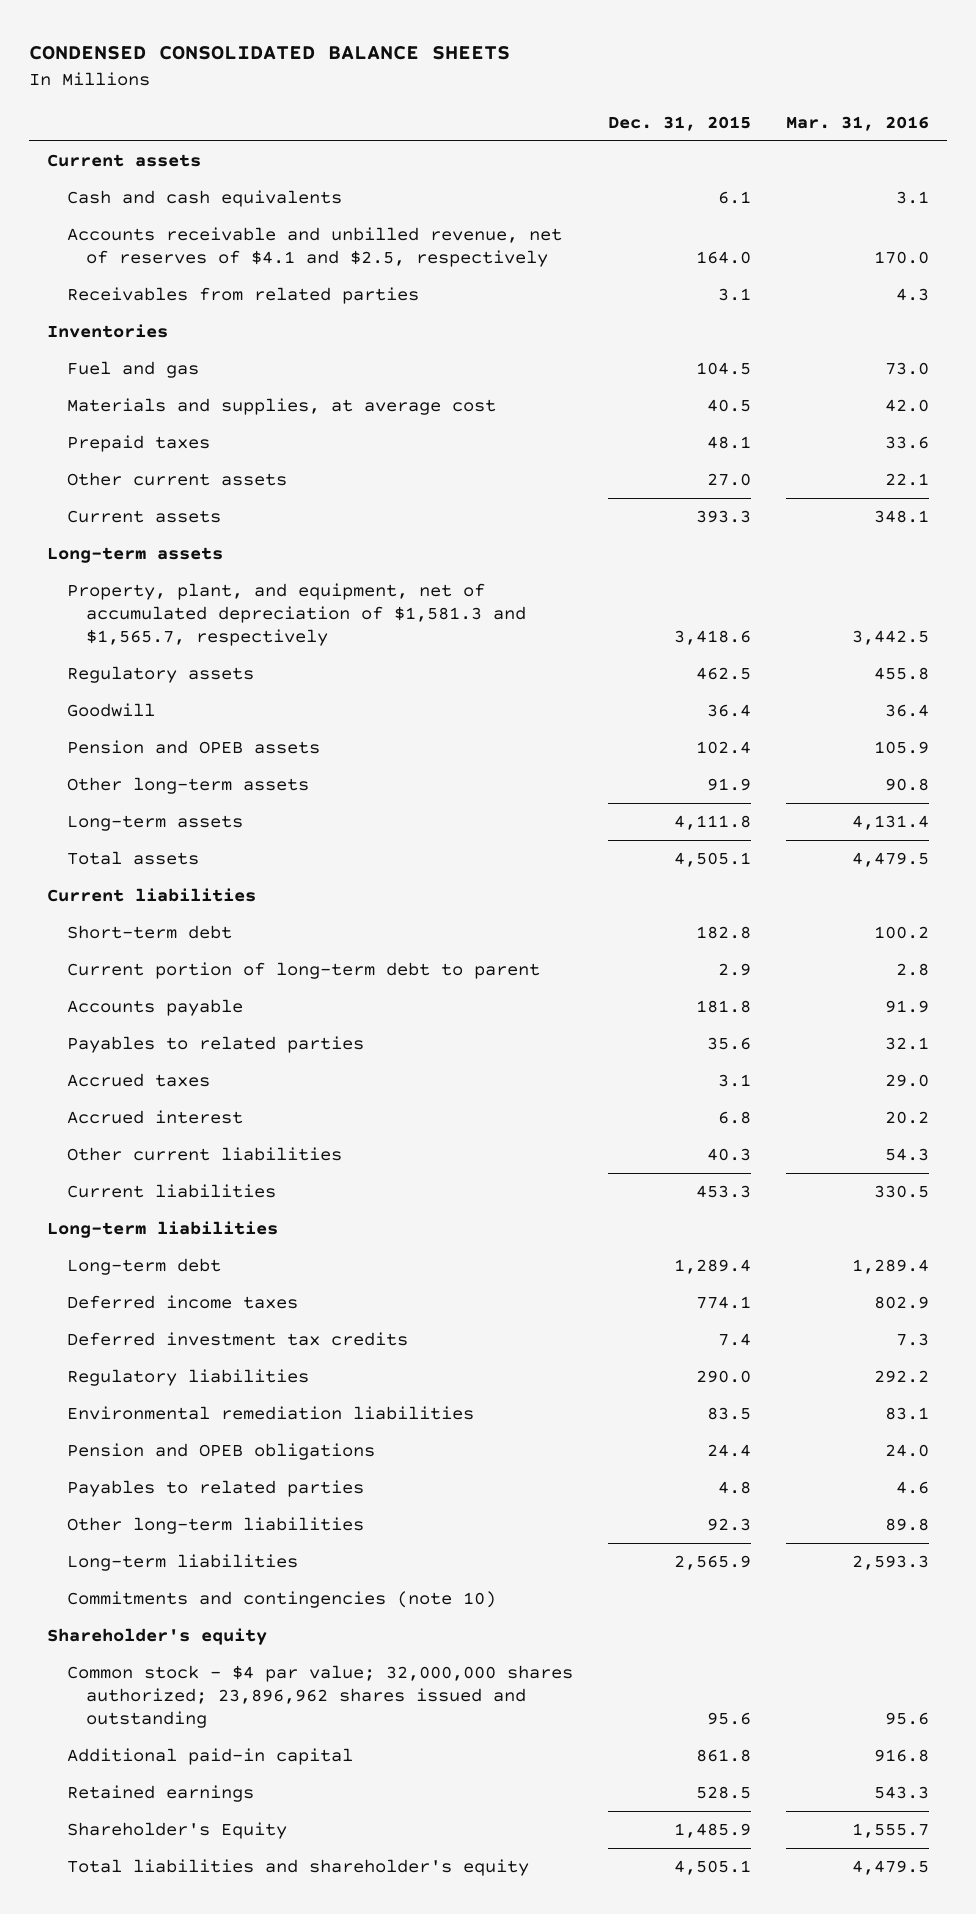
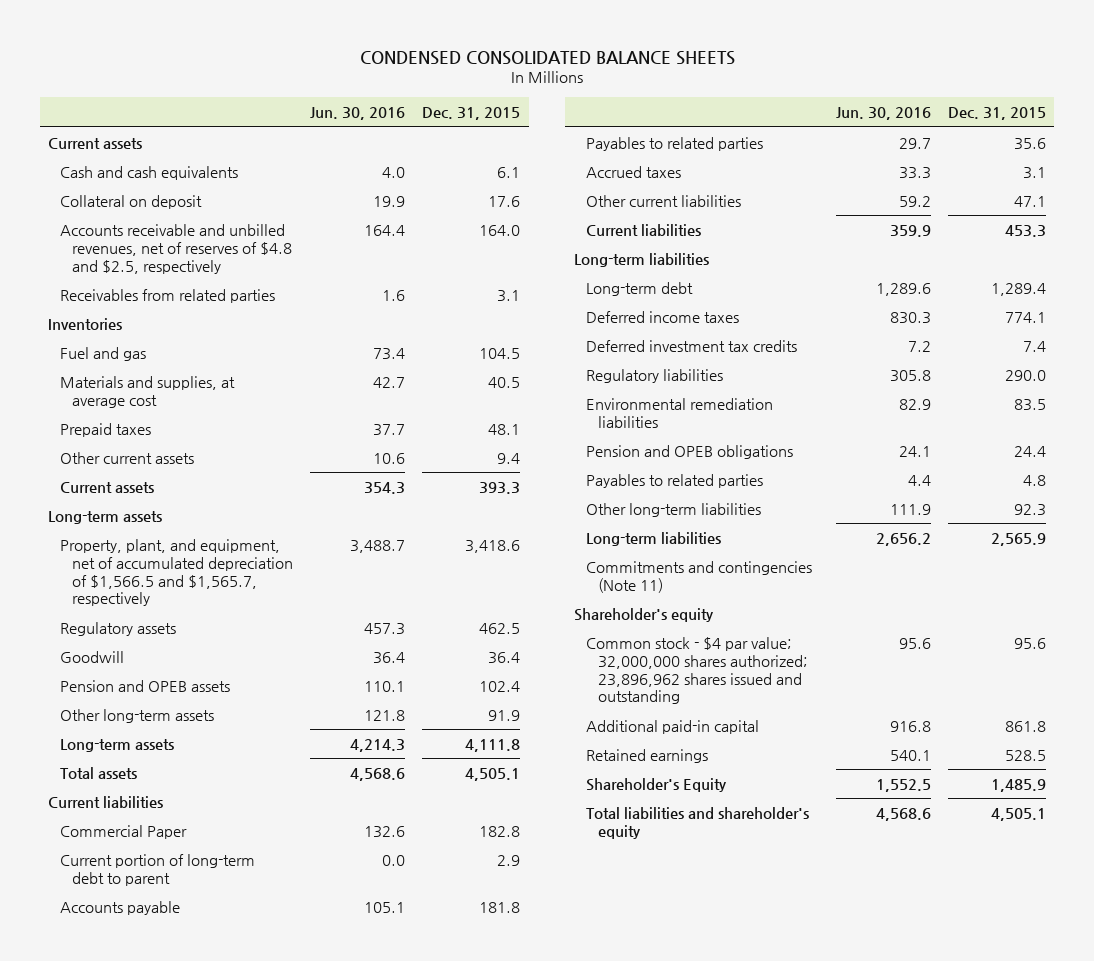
[786,116,930,132] Mar. 31, 2016 -> none
none -> [310,107,406,121] Jun. 30, 2016
none -> [60,194,203,209] Collateral on deposit
[66,227,562,268] Accounts receivable and unbilled revenue, net of reserves of $4.1 and $2.5, respectively -> [60,223,293,274] Accounts receivable and unbilled revenues, net of reserves of $4.8 and $2.5, respectively
[706,473,751,487] 27.0 -> [497,452,521,464] 9.4
[66,583,526,647] Property, plant, and equipment, net of accumulated depreciation of $1,581.3 and $1,565.7, respectively -> [60,538,294,607] Property, plant, and equipment, net of accumulated depreciation of $1,566.5 and $1,565.7, respectively
[66,925,232,940] Short-term debt -> [60,824,188,839] Commercial Paper
[66,1110,243,1125] Accrued interest -> none
[706,1148,751,1162] 40.3 -> [1013,195,1046,207] 47.1
[66,1591,496,1609] Commitments and contingencies (note 10) -> [585,560,812,593] Commitments and contingencies (Note 11)

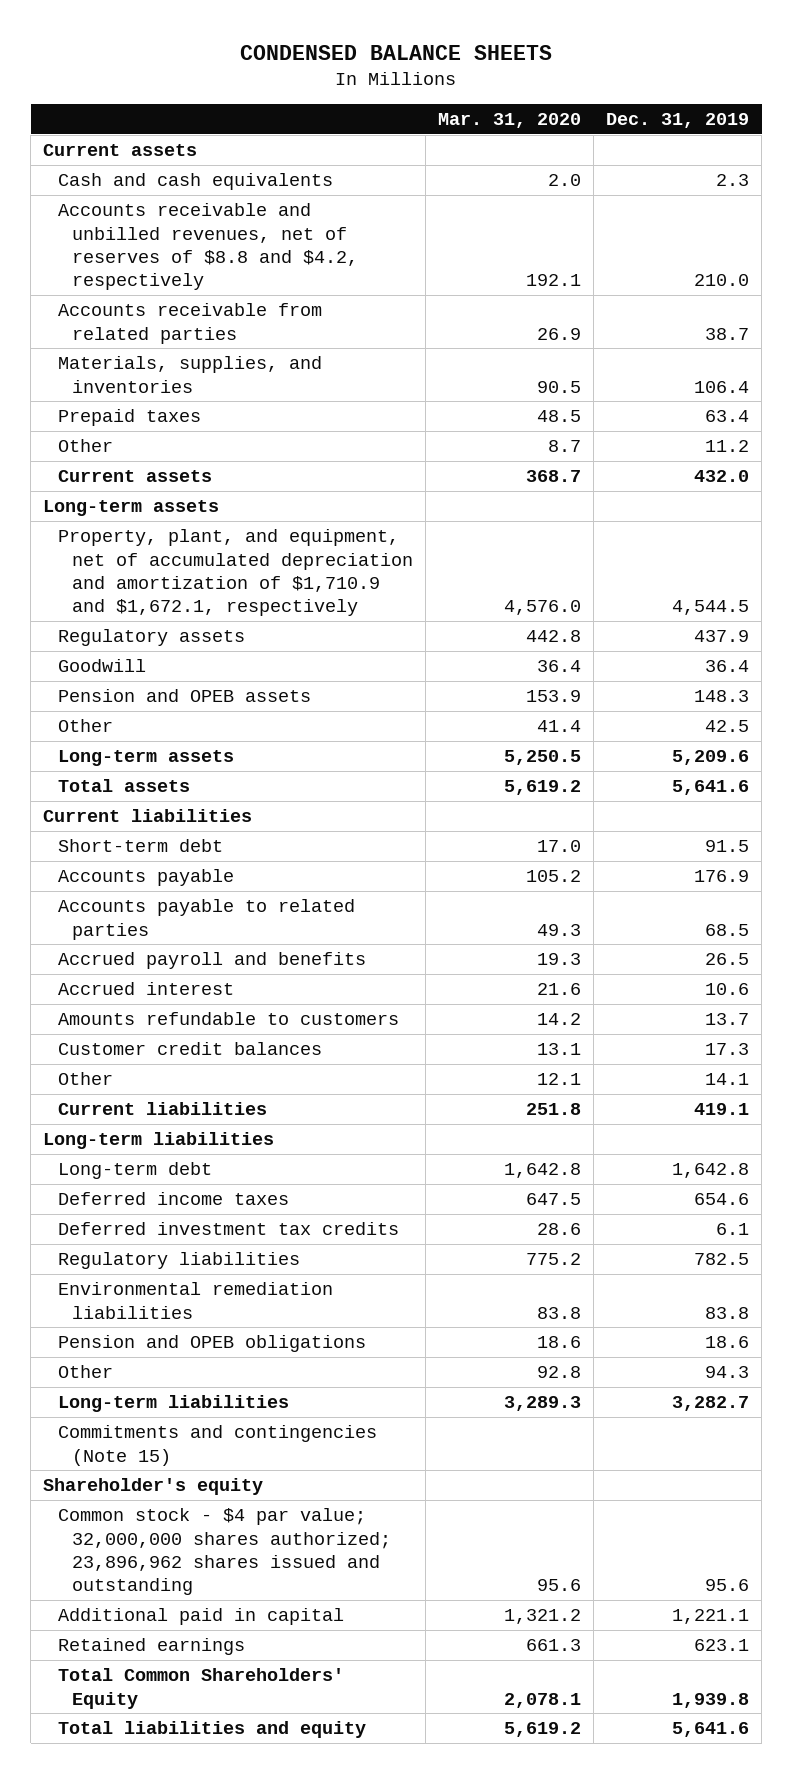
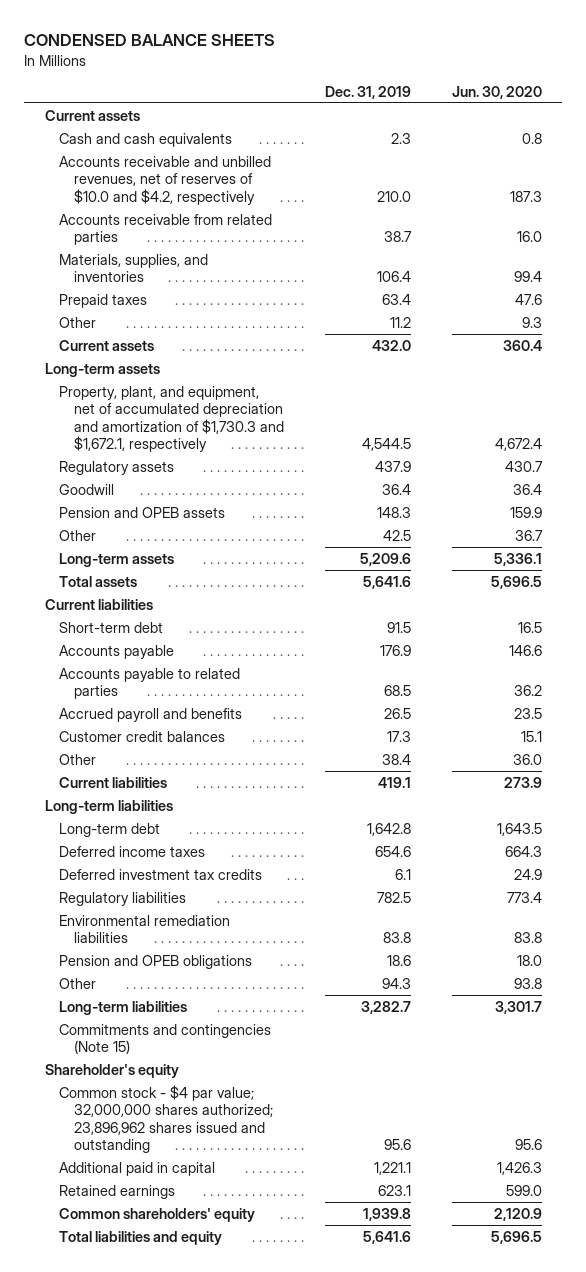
[437,112,581,128] Mar. 31, 2020 -> none
none -> [451,85,542,99] Jun. 30, 2020
[57,203,358,291] Accounts receivable and unbilled revenues, net of reserves of $8.8 and $4.2, respectively -> [59,155,272,205] Accounts receivable and unbilled revenues, net of reserves of $10.0 and $4.2, respectively
[57,529,413,617] Property, plant, and equipment, net of accumulated depreciation and amortization of $1,710.9 and $1,672.1, respectively -> [59,385,284,453] Property, plant, and equipment, net of accumulated depreciation and amortization of $1,730.3 and $1,672.1, respectively
[57,982,234,996] Accrued interest -> none
[57,1012,399,1026] Amounts refundable to customers -> none
[704,1073,749,1086] 14.1 -> [381,753,411,765] 38.4
[57,1668,344,1709] Total Common Shareholders' Equity -> [59,1207,256,1222] Common shareholders' equity

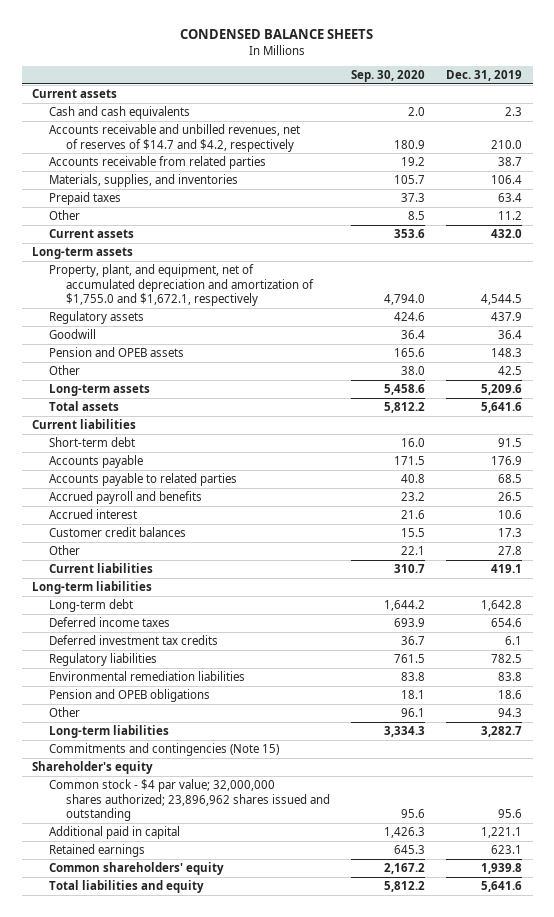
[451,85,542,99] Jun. 30, 2020 -> none
none -> [351,70,426,83] Sep. 30, 2020
[59,155,272,205] Accounts receivable and unbilled revenues, net of reserves of $10.0 and $4.2, respectively -> [49,124,301,152] Accounts receivable and unbilled revenues, net of reserves of $14.7 and $4.2, respectively
[59,385,284,453] Property, plant, and equipment, net of accumulated depreciation and amortization of $1,730.3 and $1,672.1, respectively -> [49,264,315,307] Property, plant, and equipment, net of accumulated depreciation and amortization of $1,755.0 and $1,672.1, respectively
none -> [49,509,138,520] Accrued interest
[381,753,411,765] 38.4 -> [498,546,523,556] 27.8

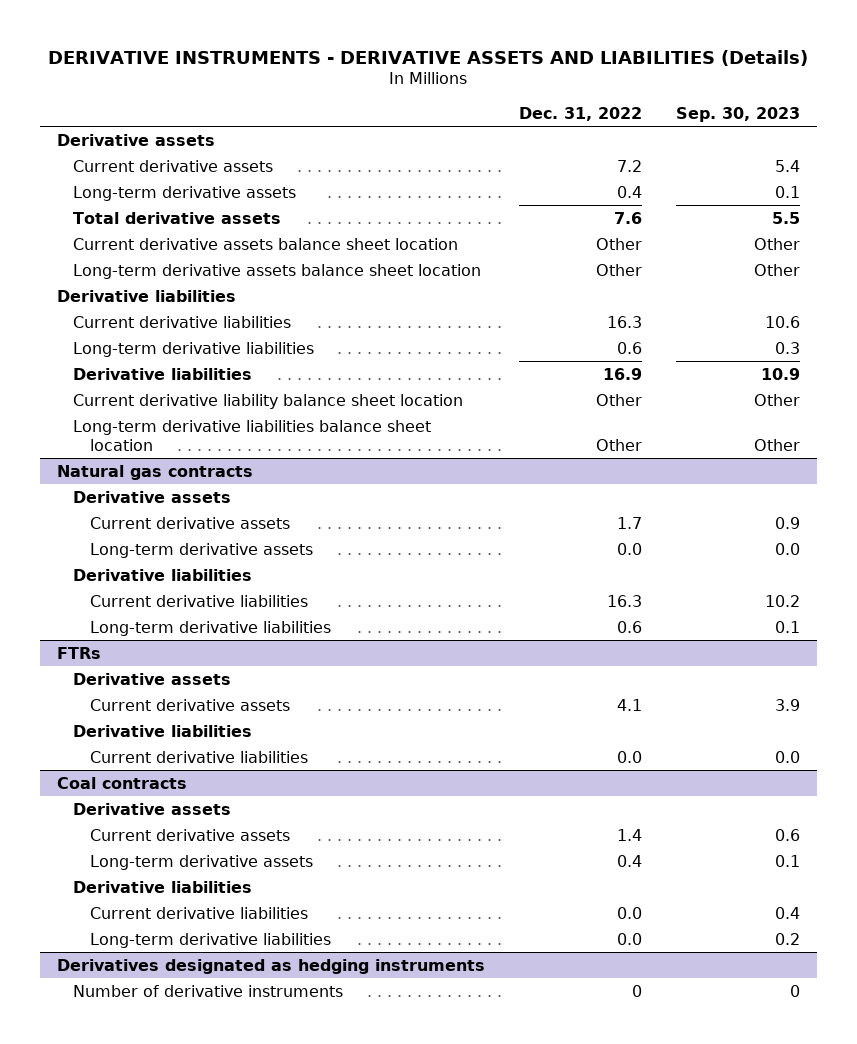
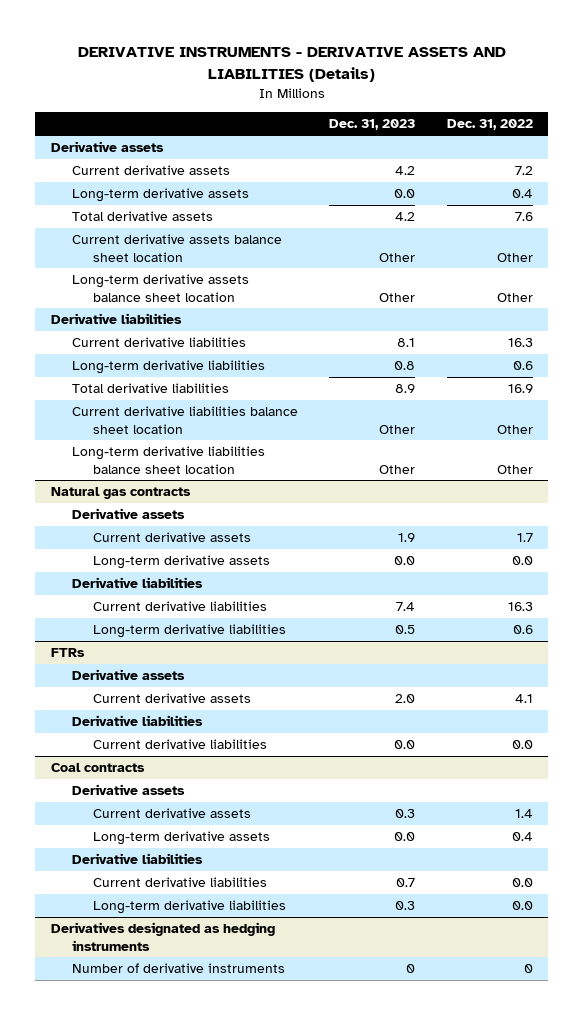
[676,106,801,122] Sep. 30, 2023 -> none
none -> [329,119,416,131] Dec. 31, 2023
[73,367,253,380] Derivative liabilities -> [71,383,229,394] Total derivative liabilities
[73,393,464,409] Current derivative liability balance sheet location -> [71,406,298,434] Current derivative liabilities balance sheet location

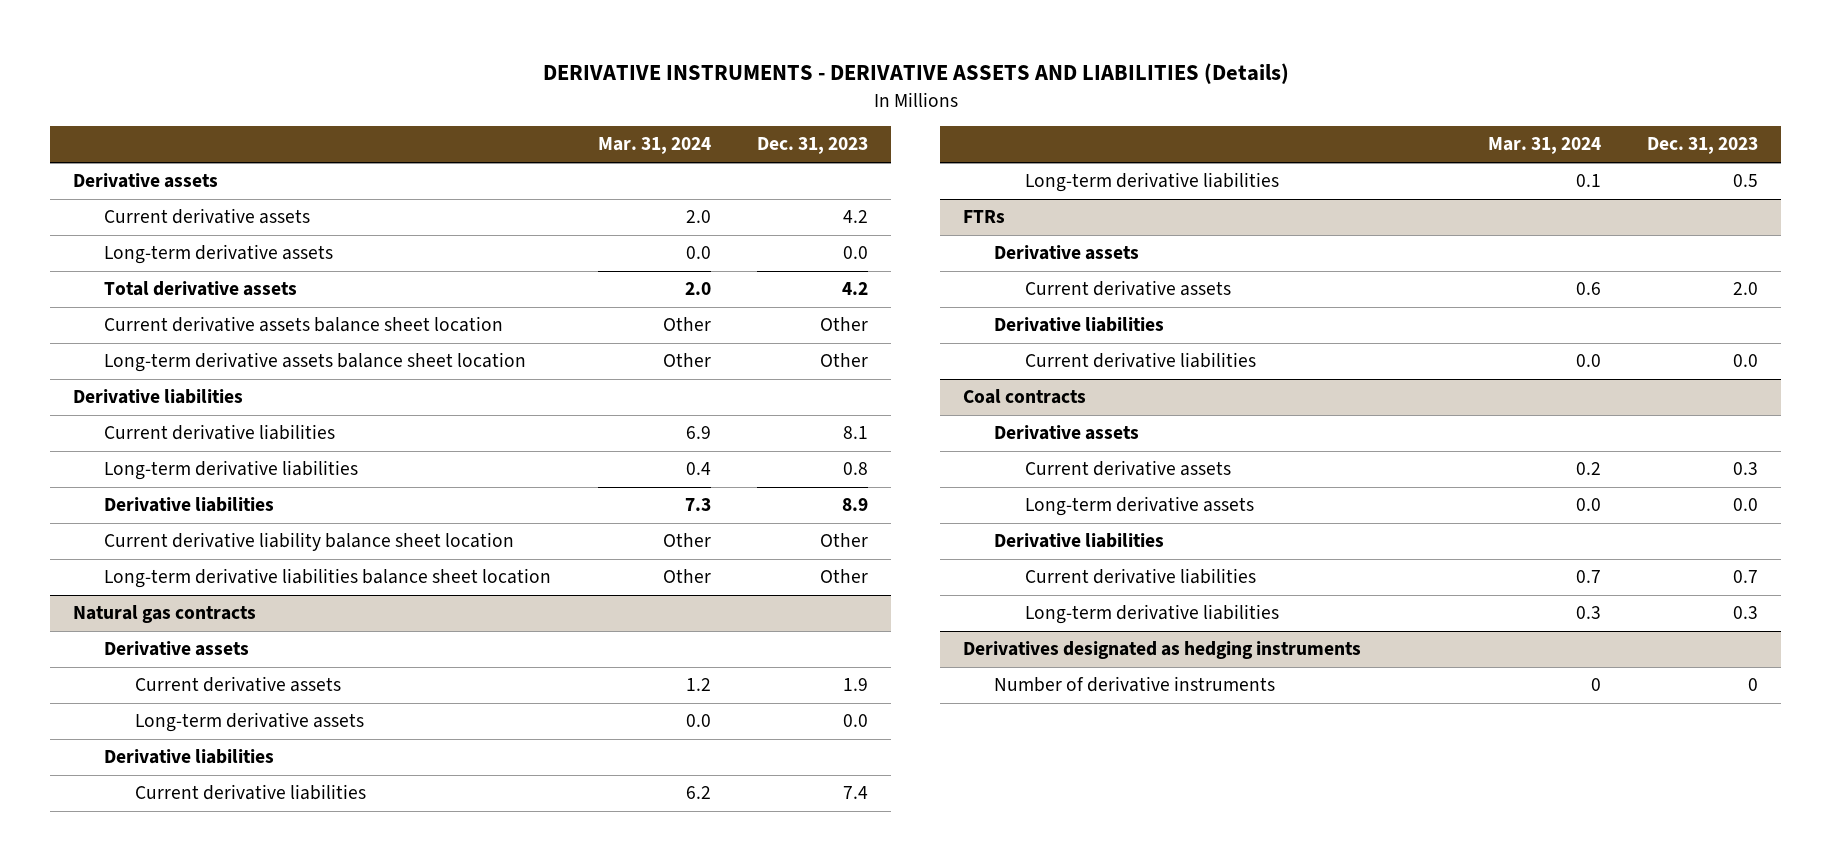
[446,119,533,131] Dec. 31, 2022 -> none
none -> [597,137,711,155] Mar. 31, 2024
[71,383,229,394] Total derivative liabilities -> [104,497,275,513] Derivative liabilities
[71,406,298,434] Current derivative liabilities balance sheet location -> [104,532,515,552] Current derivative liability balance sheet location

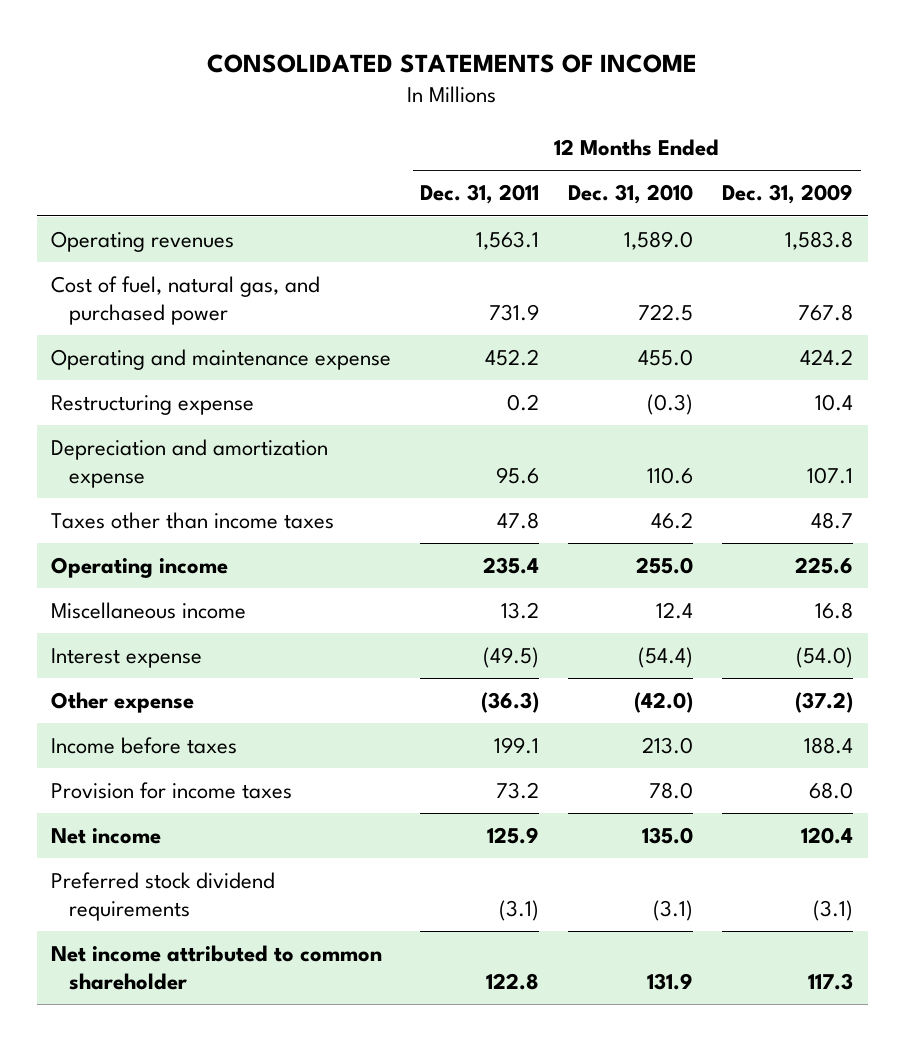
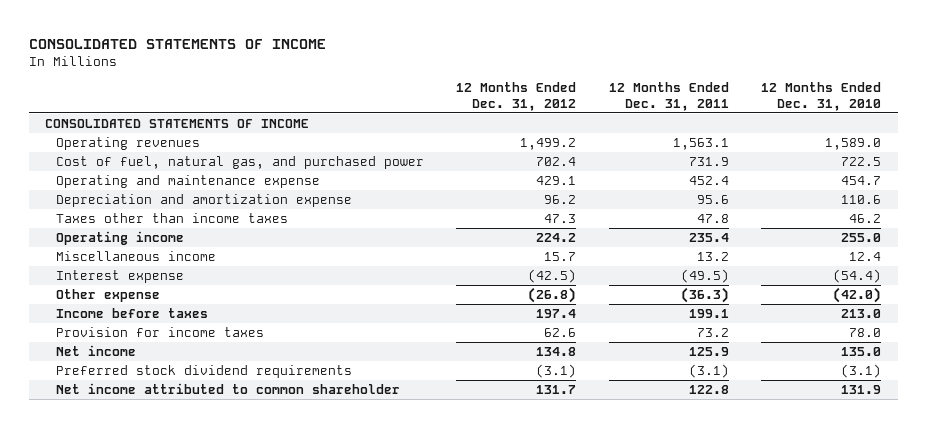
[722,184,854,205] Dec. 31, 2009 -> none
none -> [456,82,577,111] 12 Months Ended Dec. 31, 2012
none -> [45,118,310,128] CONSOLIDATED STATEMENTS OF INCOME
[51,395,255,416] Restructuring expense -> none
[485,349,540,367] 452.2 -> [688,175,729,185] 452.4
[638,349,694,367] 455.0 -> [841,175,882,185] 454.7

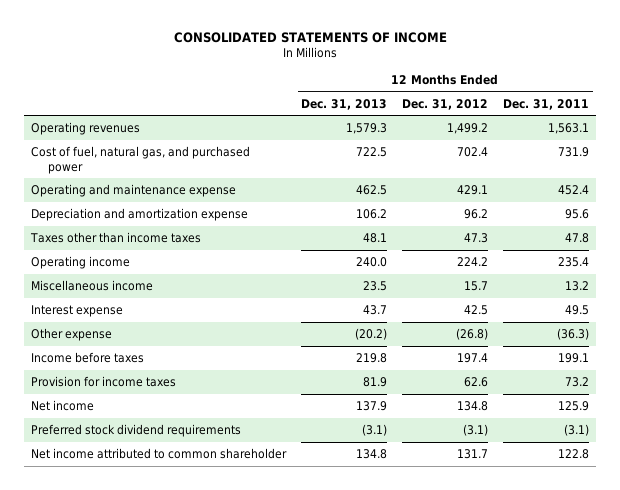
[761,82,882,111] 12 Months Ended Dec. 31, 2010 -> none
none -> [301,98,388,110] Dec. 31, 2013
[45,118,310,128] CONSOLIDATED STATEMENTS OF INCOME -> none
[528,268,577,283] (42.5) -> [464,304,489,315] 42.5
[680,268,729,283] (49.5) -> [564,304,589,315] 49.5

